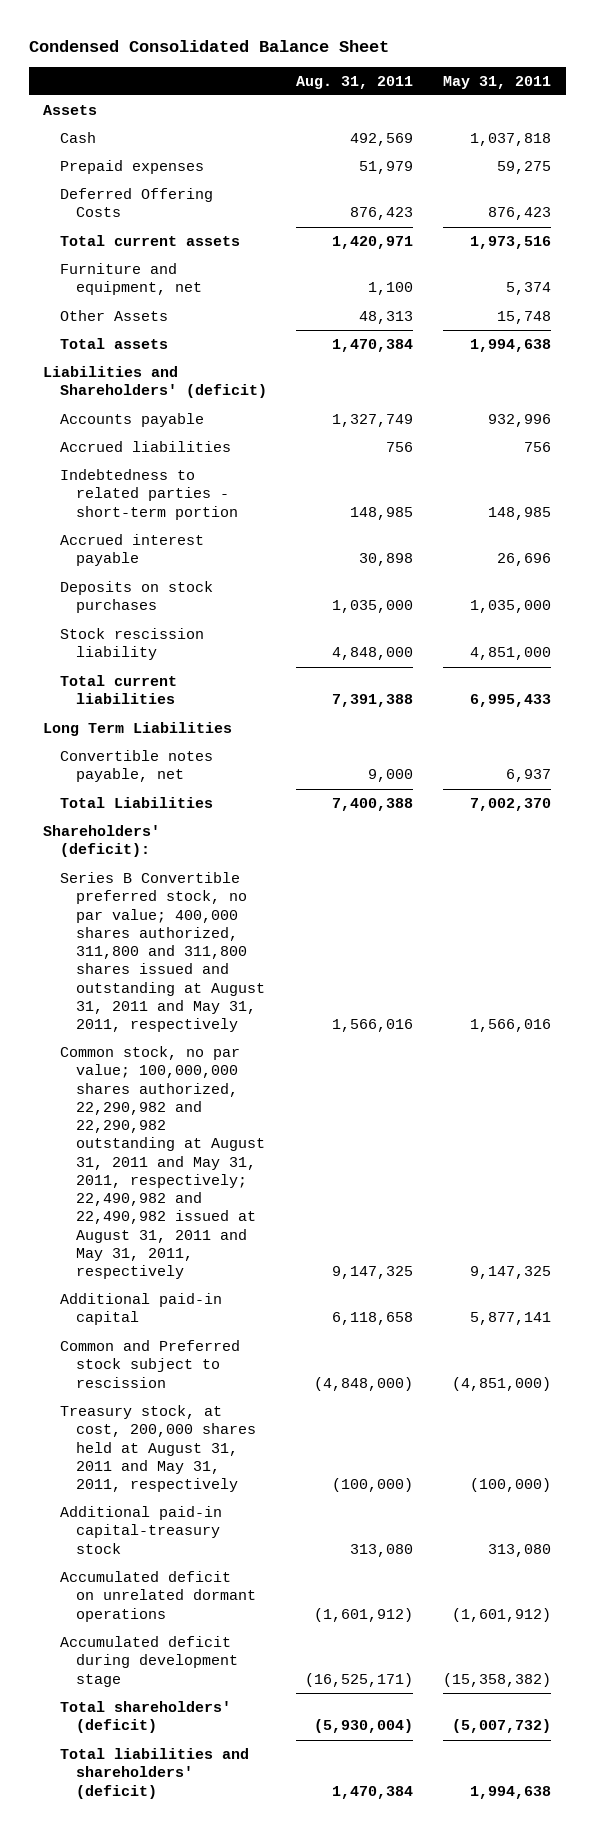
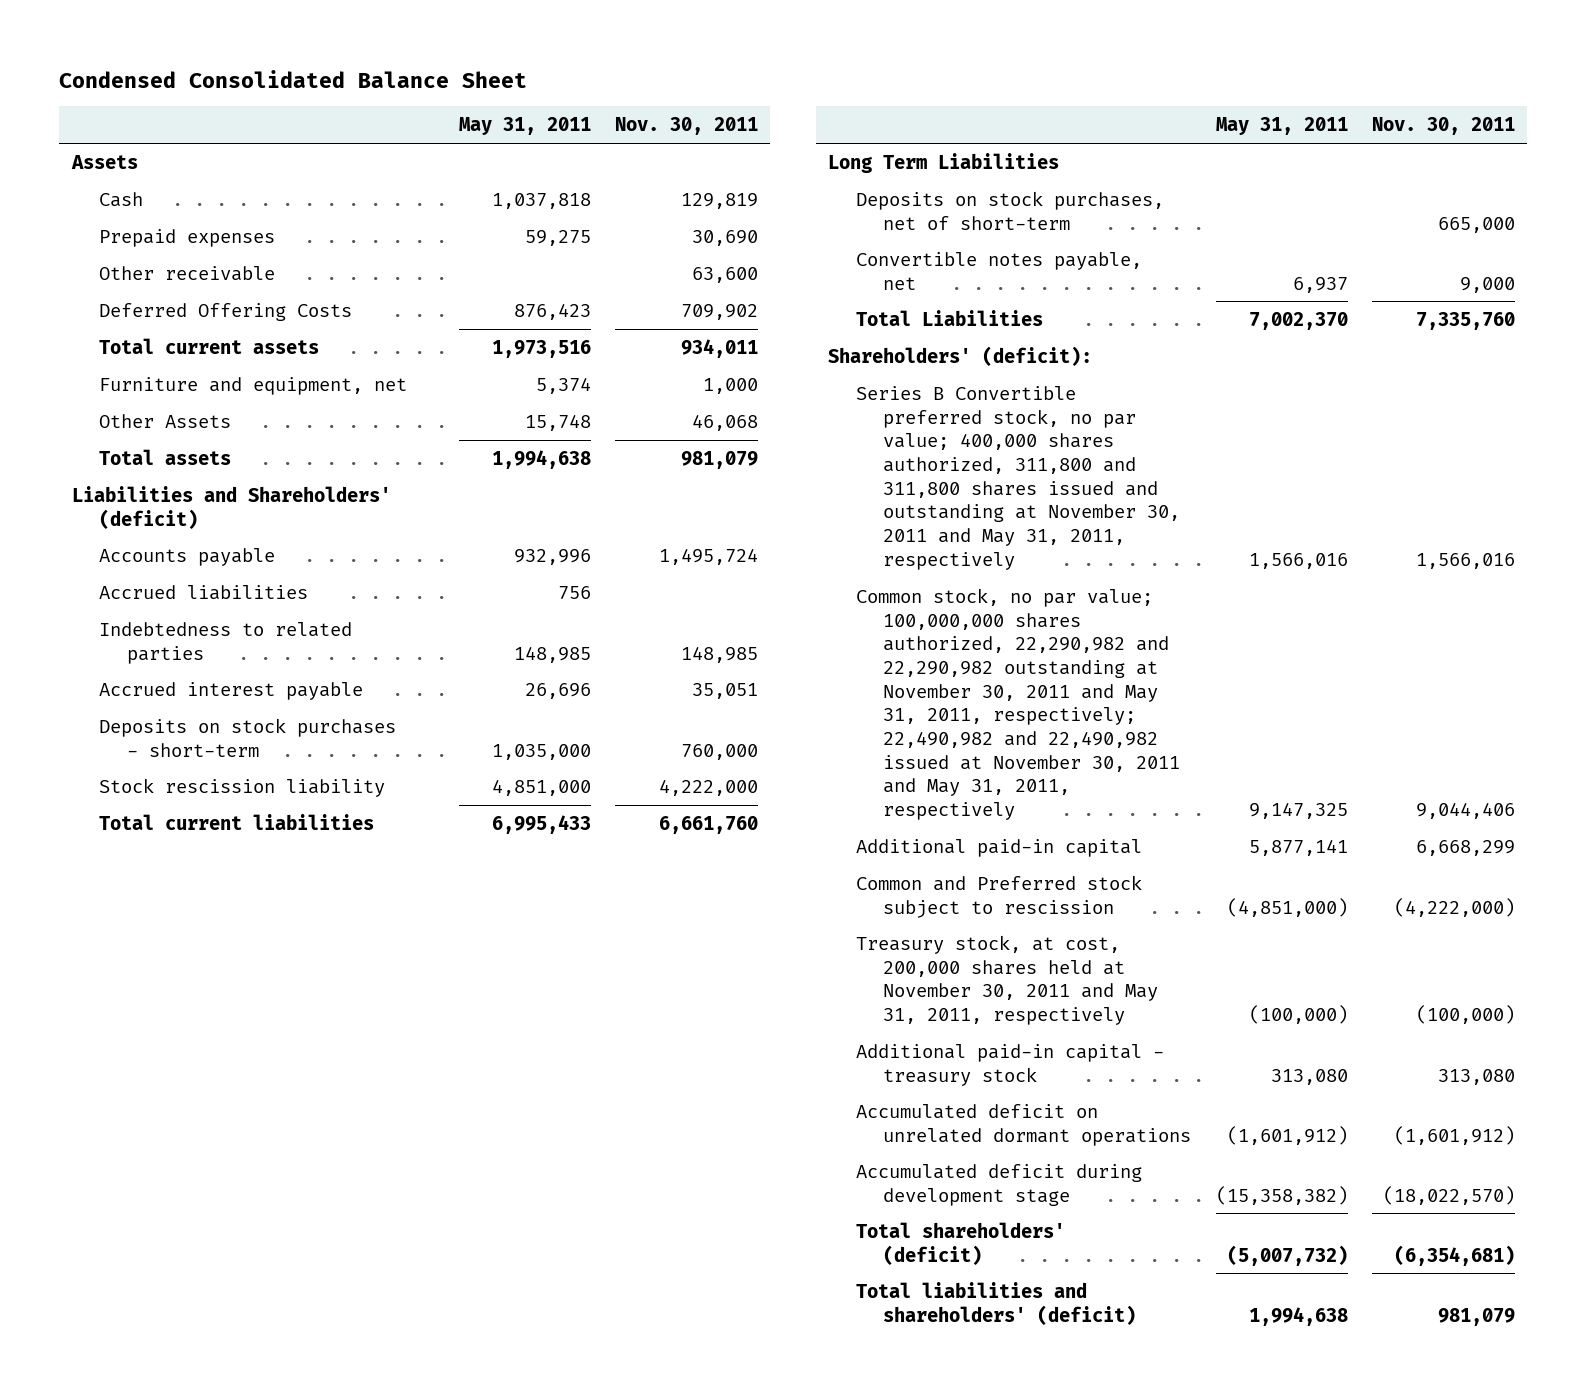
[296,75,414,89] Aug. 31, 2011 -> none
none -> [615,117,759,136] Nov. 30, 2011
none -> [99,265,276,281] Other receivable
[59,469,238,520] Indebtedness to related parties - short-term portion -> [99,621,353,664] Indebtedness to related parties
[59,581,213,614] Deposits on stock purchases -> [99,717,397,757] Deposits on stock purchases - short-term
none -> [855,190,1164,230] Deposits on stock purchases, net of short-term
[59,872,265,1033] Series B Convertible preferred stock, no par value; 400,000 shares authorized, 311,800 and 311,800 shares issued and outstanding at August 31, 2011 and May 31, 2011, respectively -> [855,385,1181,570] Series B Convertible preferred stock, no par value; 400,000 shares authorized, 311,800 and 311,800 shares issued and outstanding at November 30, 2011 and May 31, 2011, respectively
[59,1046,265,1280] Common stock, no par value; 100,000,000 shares authorized, 22,290,982 and 22,290,982 outstanding at August 31, 2011 and May 31, 2011, respectively; 22,490,982 and 22,490,982 issued at August 31, 2011 and May 31, 2011, respectively -> [855,587,1181,821] Common stock, no par value; 100,000,000 shares authorized, 22,290,982 and 22,290,982 outstanding at November 30, 2011 and May 31, 2011, respectively; 22,490,982 and 22,490,982 issued at November 30, 2011 and May 31, 2011, respectively
[59,1405,256,1493] Treasury stock, at cost, 200,000 shares held at August 31, 2011 and May 31, 2011, respectively -> [855,934,1159,1025] Treasury stock, at cost, 200,000 shares held at November 30, 2011 and May 31, 2011, respectively
[59,1506,222,1554] Additional paid-in capital-treasury stock -> [855,1043,1164,1086] Additional paid-in capital - treasury stock

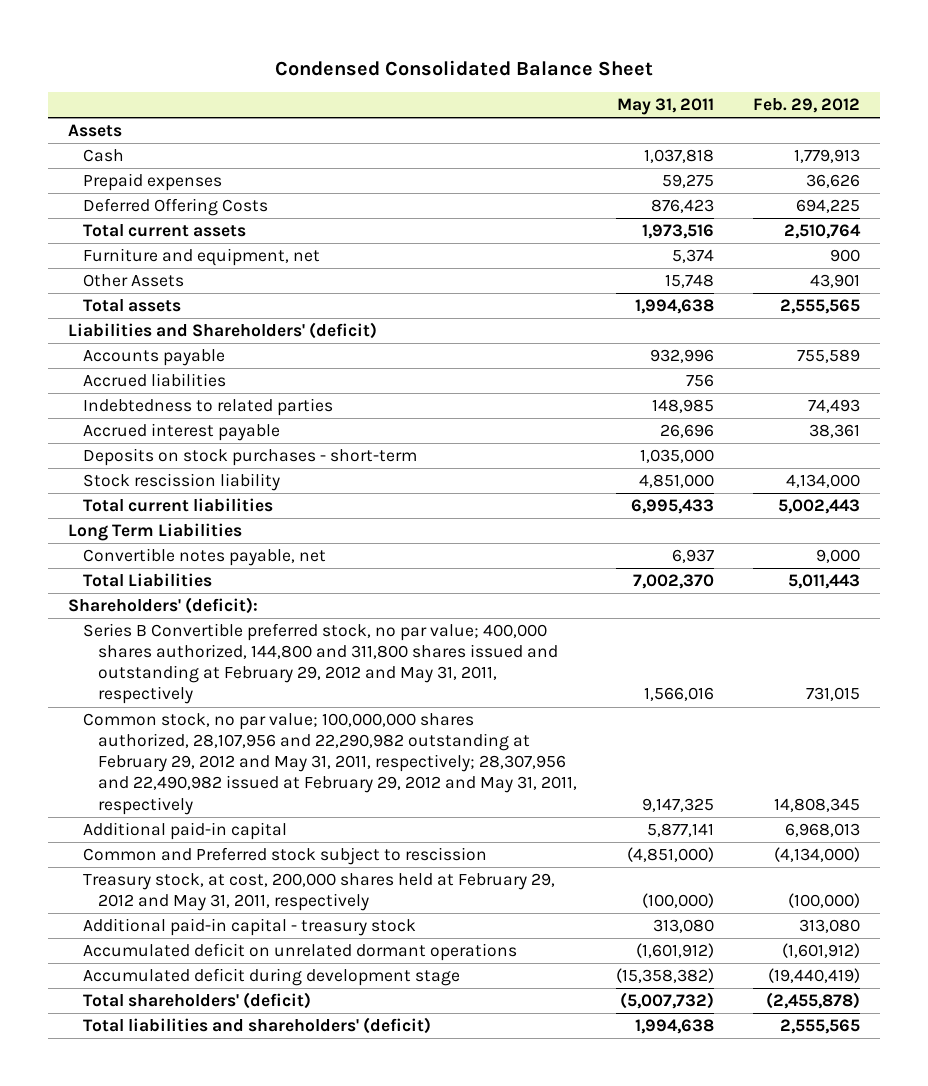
[615,117,759,136] Nov. 30, 2011 -> none
none -> [753,98,861,114] Feb. 29, 2012
[99,265,276,281] Other receivable -> none
[855,190,1164,230] Deposits on stock purchases, net of short-term -> none
[855,385,1181,570] Series B Convertible preferred stock, no par value; 400,000 shares authorized, 311,800 and 311,800 shares issued and outstanding at November 30, 2011 and May 31, 2011, respectively -> [82,623,559,705] Series B Convertible preferred stock, no par value; 400,000 shares authorized, 144,800 and 311,800 shares issued and outstanding at February 29, 2012 and May 31, 2011, respectively
[855,587,1181,821] Common stock, no par value; 100,000,000 shares authorized, 22,290,982 and 22,290,982 outstanding at November 30, 2011 and May 31, 2011, respectively; 22,490,982 and 22,490,982 issued at November 30, 2011 and May 31, 2011, respectively -> [82,713,578,815] Common stock, no par value; 100,000,000 shares authorized, 28,107,956 and 22,290,982 outstanding at February 29, 2012 and May 31, 2011, respectively; 28,307,956 and 22,490,982 issued at February 29, 2012 and May 31, 2011, respectively
[855,934,1159,1025] Treasury stock, at cost, 200,000 shares held at November 30, 2011 and May 31, 2011, respectively -> [82,873,555,912] Treasury stock, at cost, 200,000 shares held at February 29, 2012 and May 31, 2011, respectively

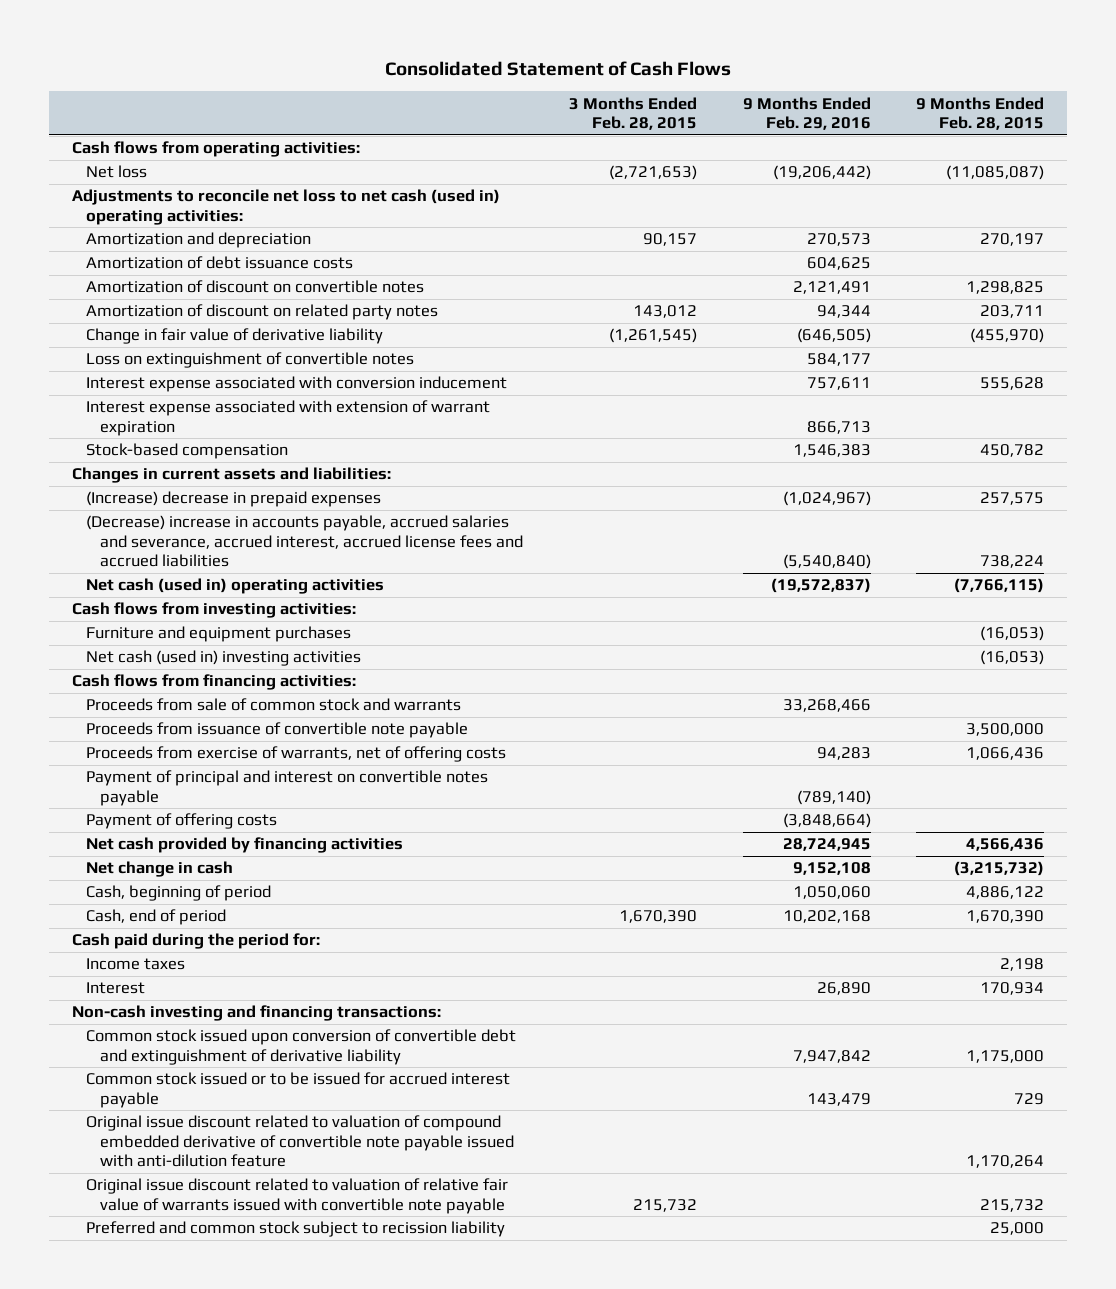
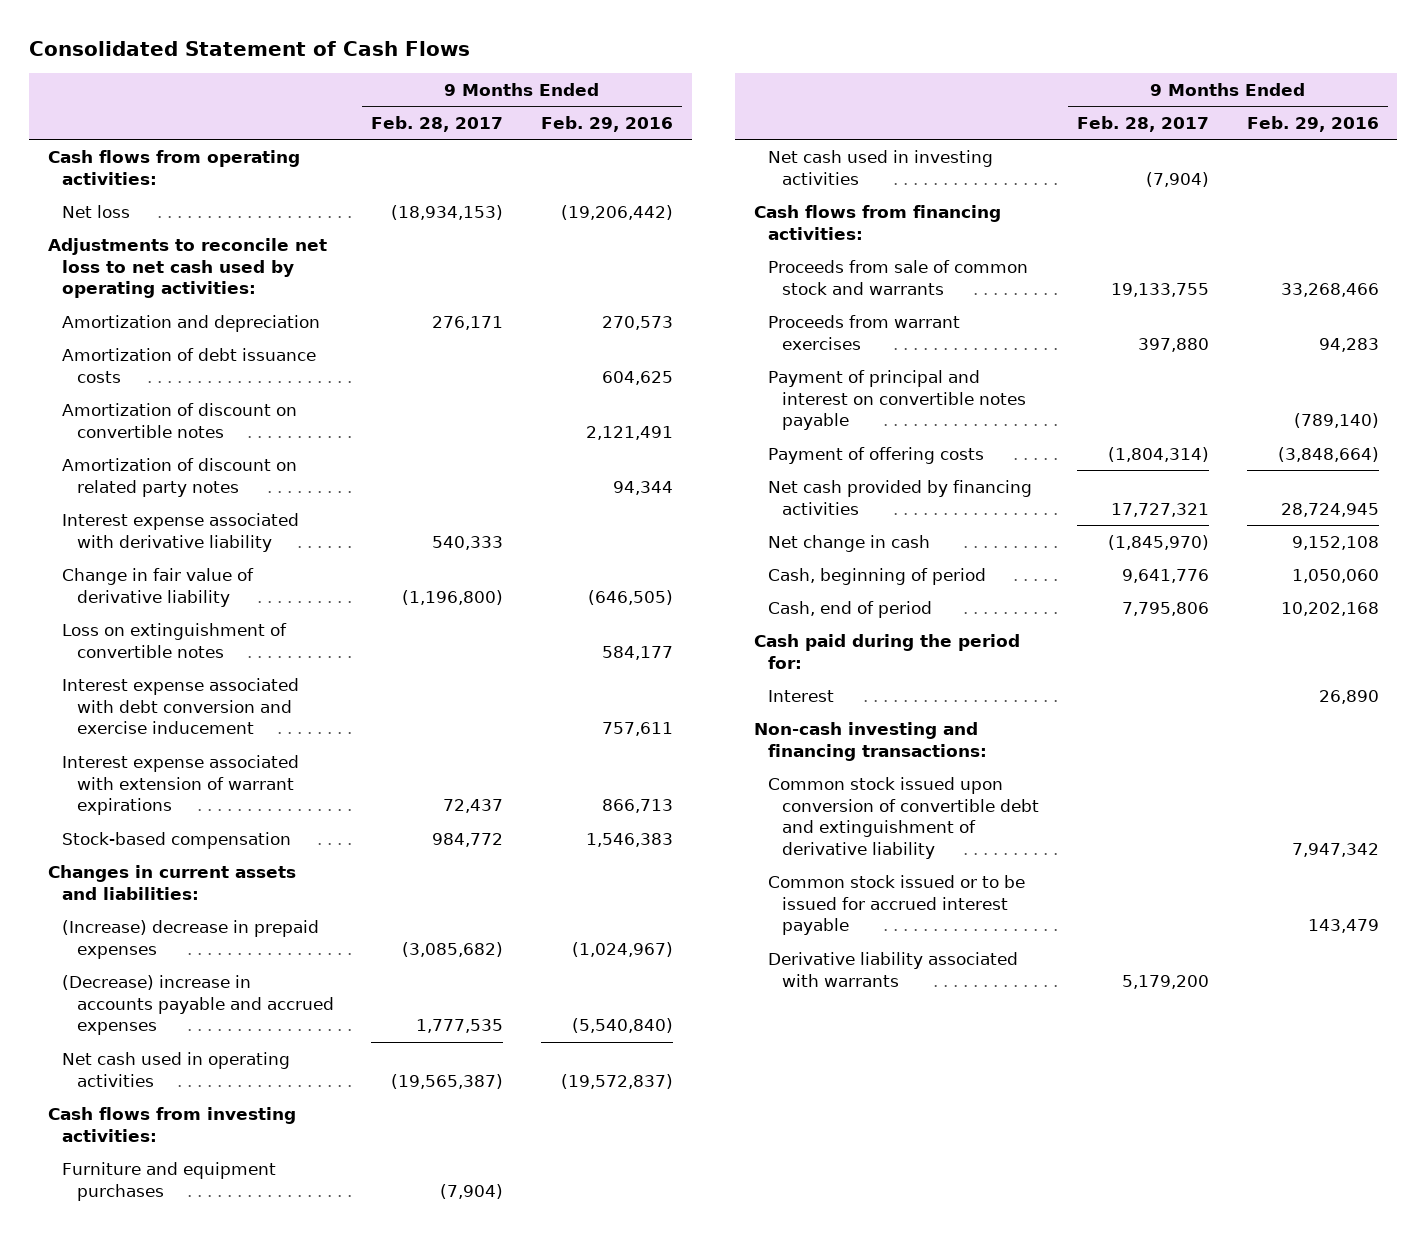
[569,96,698,130] 3 Months Ended Feb. 28, 2015 -> none
[916,96,1045,130] 9 Months Ended Feb. 28, 2015 -> none
none -> [371,115,504,132] Feb. 28, 2017
[71,189,500,225] Adjustments to reconcile net loss to net cash (used in) operating activities: -> [47,237,327,299] Adjustments to reconcile net loss to net cash used by operating activities:
none -> [62,512,300,552] Interest expense associated with derivative liability
[86,376,508,393] Interest expense associated with conversion inducement -> [62,677,300,735] Interest expense associated with debt conversion and exercise inducement
[86,400,491,436] Interest expense associated with extension of warrant expiration -> [62,754,300,816] Interest expense associated with extension of warrant expirations
[86,515,524,567] (Decrease) increase in accounts payable, accrued salaries and severance, accrued interest, accrued license fees and accrued liabilities -> [62,974,334,1036] (Decrease) increase in accounts payable and accrued expenses
[86,578,385,595] Net cash (used in) operating activities -> [62,1051,291,1087] Net cash used in operating activities
[86,650,362,667] Net cash (used in) investing activities -> [767,149,993,185] Net cash used in investing activities
[86,722,469,739] Proceeds from issuance of convertible note payable -> none
[86,746,507,763] Proceeds from exercise of warrants, net of offering costs -> [767,314,960,350] Proceeds from warrant exercises
[86,958,186,971] Income taxes -> none
[792,1049,871,1063] 7,947,842 -> [1291,843,1379,858] 7,947,342
[86,1115,515,1167] Original issue discount related to valuation of compound embedded derivative of convertible note payable issued with anti-dilution feature -> none
[86,1178,509,1214] Original issue discount related to valuation of relative fair value of warrants issued with convertible note payable -> none
[86,1221,506,1238] Preferred and common stock subject to recission liability -> none
none -> [767,951,1018,987] Derivative liability associated with warrants

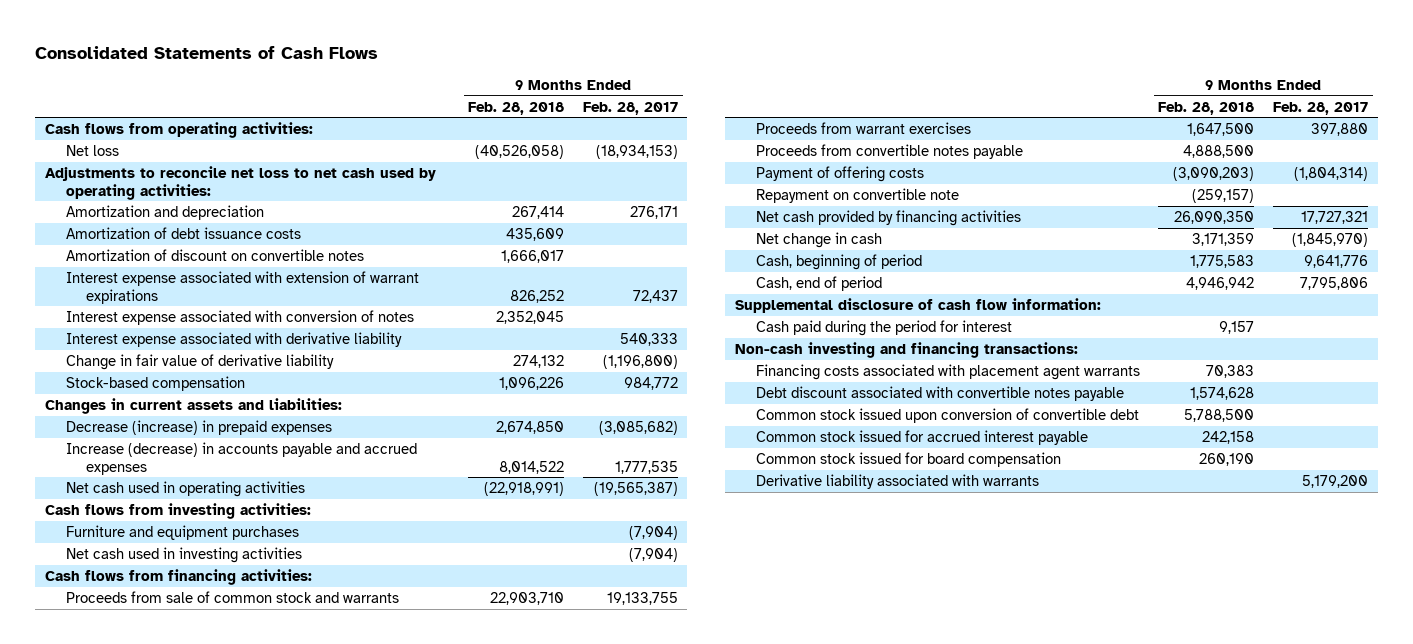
[29,40,471,56] Consolidated Statement of Cash Flows -> [35,45,379,59] Consolidated Statements of Cash Flows
[540,115,673,132] Feb. 29, 2016 -> none
none -> [468,101,565,115] Feb. 28, 2018
[62,457,298,497] Amortization of discount on related party notes -> none
[62,754,300,816] Interest expense associated with extension of warrant expirations -> [65,271,419,304] Interest expense associated with extension of warrant expirations
none -> [65,310,414,326] Interest expense associated with conversion of notes
[62,622,288,658] Loss on extinguishment of convertible notes -> none
[62,677,300,735] Interest expense associated with debt conversion and exercise inducement -> none
[62,919,320,959] (Increase) decrease in prepaid expenses -> [65,420,332,436] Decrease (increase) in prepaid expenses
[62,974,334,1036] (Decrease) increase in accounts payable and accrued expenses -> [65,442,417,475] Increase (decrease) in accounts payable and accrued expenses
[767,369,1027,431] Payment of principal and interest on convertible notes payable -> none
none -> [755,144,1023,160] Proceeds from convertible notes payable
none -> [755,188,959,204] Repayment on convertible note
[753,633,1020,669] Cash paid during the period for: -> none
none -> [734,298,1101,314] Supplemental disclosure of cash flow information:
[767,689,834,702] Interest -> [755,320,1012,337] Cash paid during the period for interest
none -> [755,364,1140,381] Financing costs associated with placement agent warrants
none -> [755,386,1124,402] Debt discount associated with convertible notes payable
[767,776,1040,860] Common stock issued upon conversion of convertible debt and extinguishment of derivative liability -> [755,408,1139,424] Common stock issued upon conversion of convertible debt
[767,874,1025,936] Common stock issued or to be issued for accrued interest payable -> [755,430,1088,446] Common stock issued for accrued interest payable
none -> [755,452,1061,468] Common stock issued for board compensation

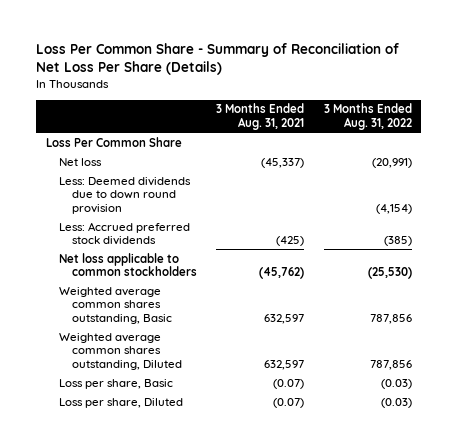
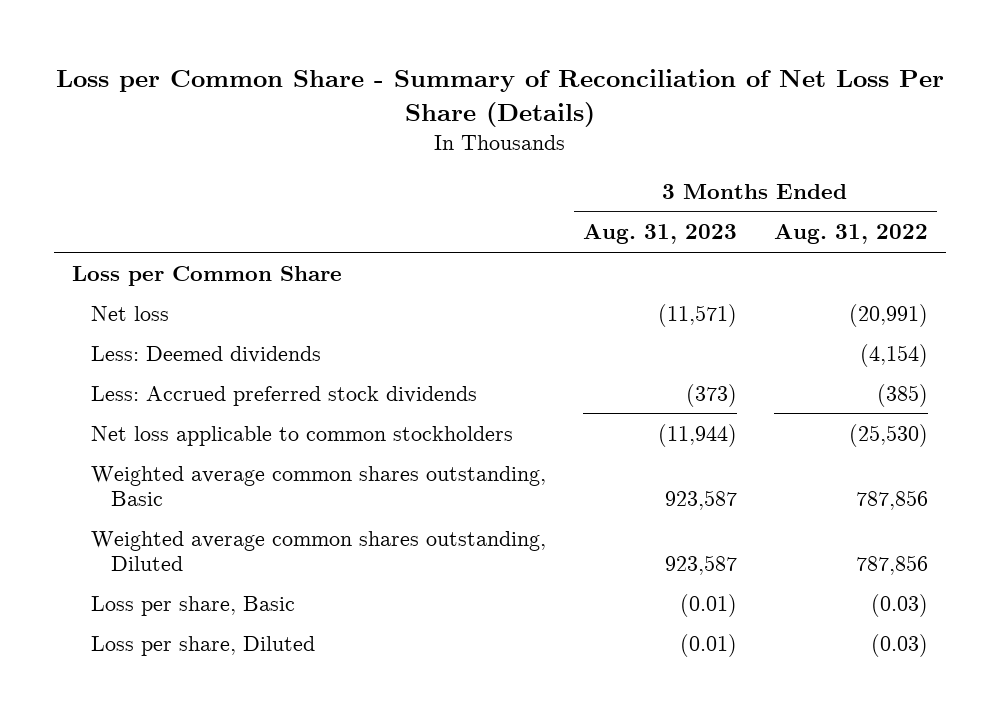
[36,43,400,76] Loss Per Common Share - Summary of Reconciliation of Net Loss Per Share (Details) -> [55,69,944,127] Loss per Common Share - Summary of Reconciliation of Net Loss Per Share (Details)
[216,103,305,131] 3 Months Ended Aug. 31, 2021 -> none
none -> [583,224,738,245] Aug. 31, 2023
[45,136,182,147] Loss Per Common Share -> [71,265,342,286] Loss per Common Share
[58,176,191,214] Less: Deemed dividends due to down round provision -> [91,345,322,363] Less: Deemed dividends

